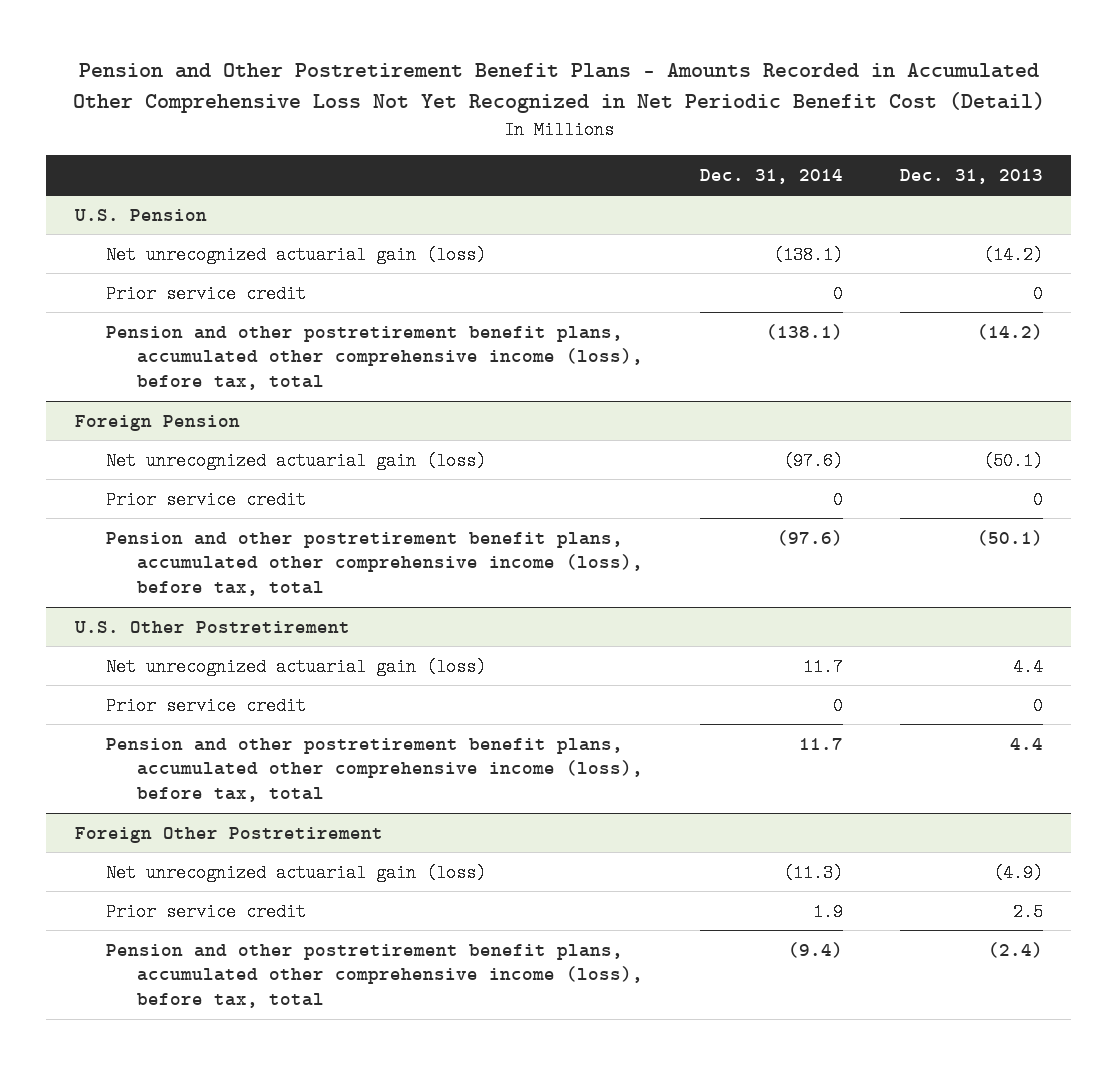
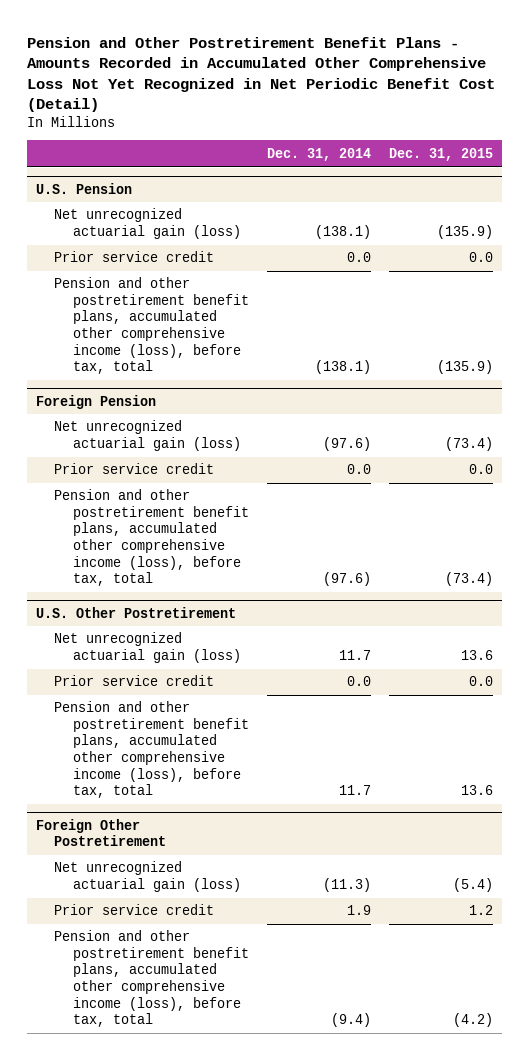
[899,168,1043,184] Dec. 31, 2013 -> none
none -> [389,147,494,161] Dec. 31, 2015
[832,284,843,303] 0 -> [347,252,372,263] 0.0
[832,490,843,509] 0 -> [347,464,372,475] 0.0
[832,696,843,715] 0 -> [347,676,372,687] 0.0

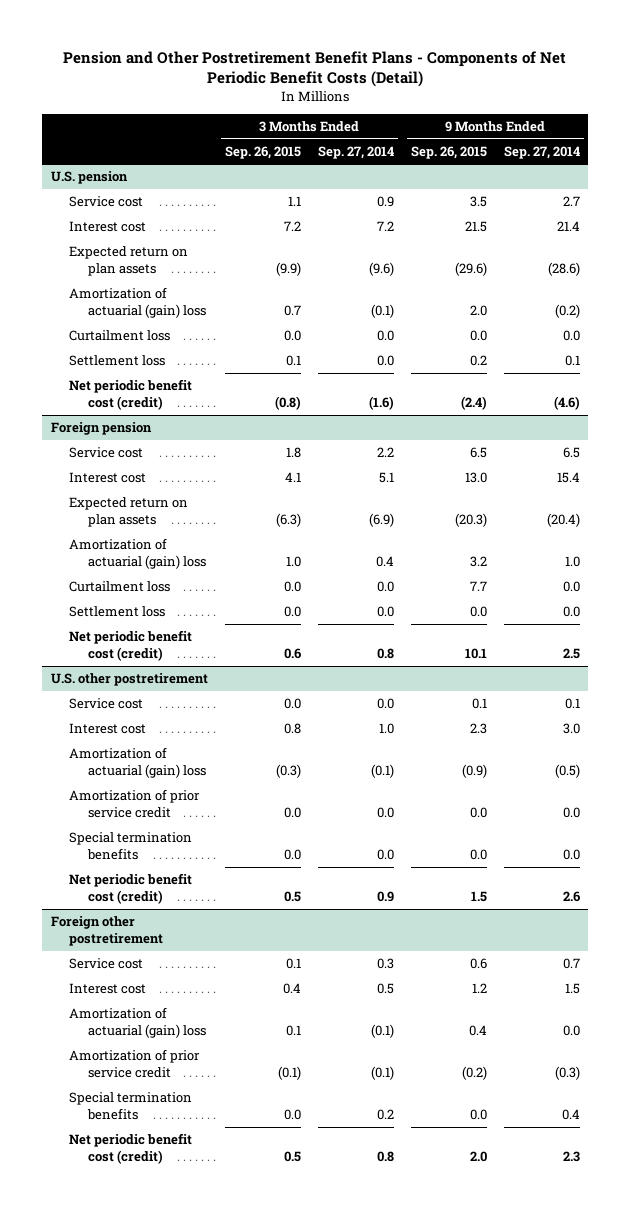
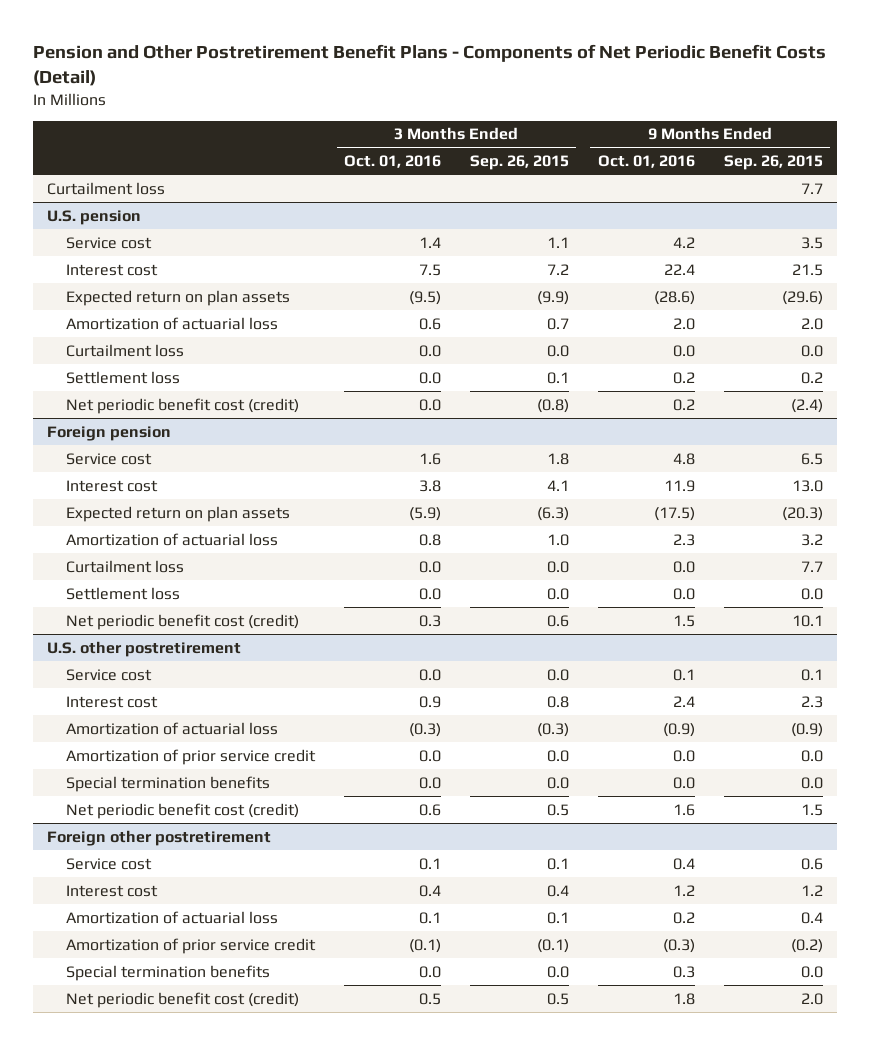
[317,145,394,159] Sep. 27, 2014 -> none
[503,145,580,159] Sep. 27, 2014 -> none
none -> [343,155,441,169] Oct. 01, 2016
none -> [597,155,695,169] Oct. 01, 2016
none -> [47,181,166,195] Curtailment loss
[69,287,206,318] Amortization of actuarial (gain) loss -> [66,316,279,330] Amortization of actuarial loss
[69,538,206,569] Amortization of actuarial (gain) loss -> [66,532,279,546] Amortization of actuarial loss
[69,747,206,778] Amortization of actuarial (gain) loss -> [66,721,279,735] Amortization of actuarial loss
[69,1007,206,1038] Amortization of actuarial (gain) loss -> [66,910,279,924] Amortization of actuarial loss

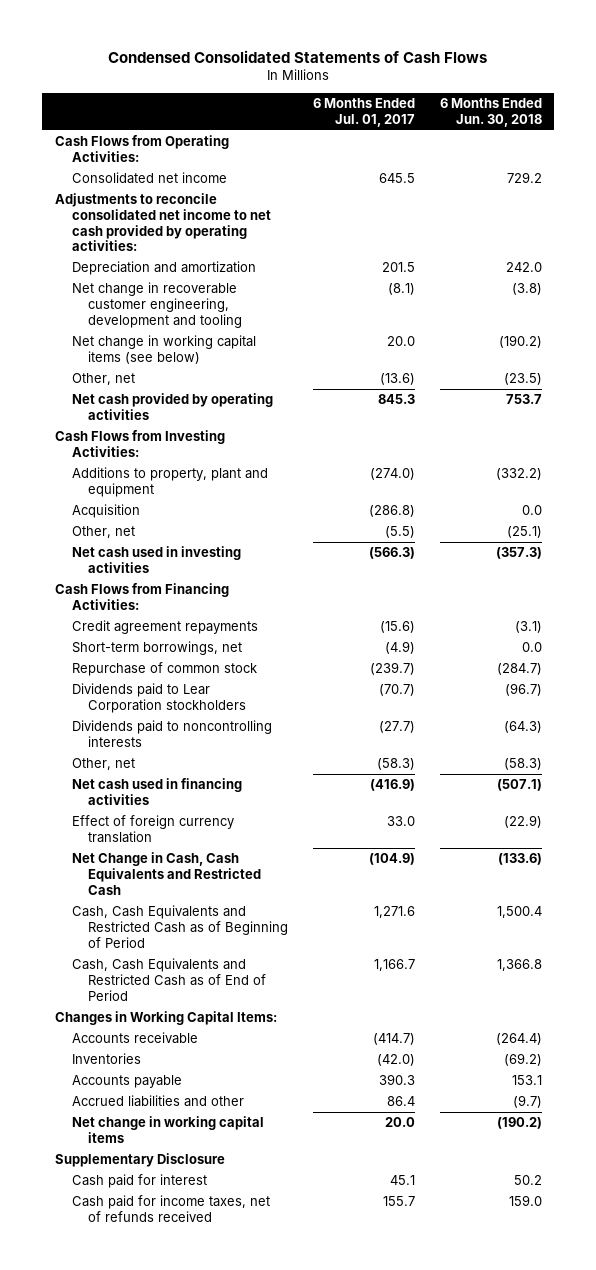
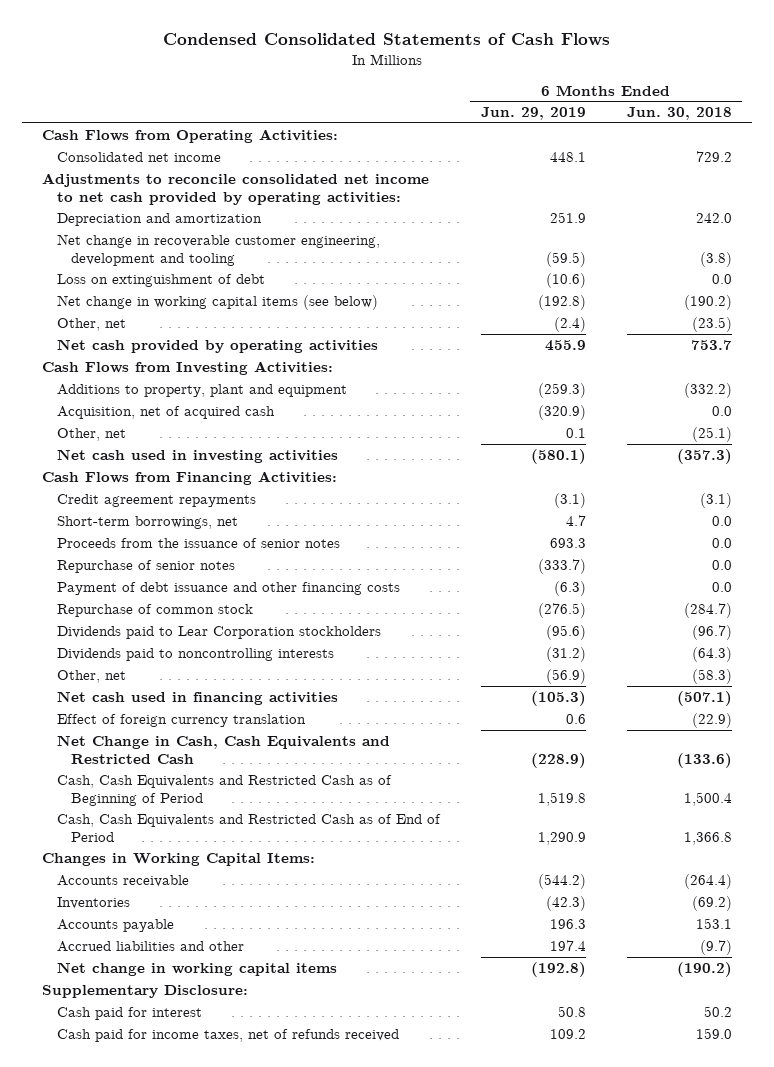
[313,98,416,128] 6 Months Ended Jul. 01, 2017 -> none
none -> [480,107,586,121] Jun. 29, 2019
none -> [56,273,265,287] Loss on extinguishment of debt
[71,504,140,519] Acquisition -> [56,405,275,419] Acquisition, net of acquired cash
none -> [56,537,340,548] Proceeds from the issuance of senior notes
none -> [56,559,235,573] Repurchase of senior notes
none -> [56,581,400,595] Payment of debt issuance and other financing costs
[54,1153,225,1168] Supplementary Disclosure -> [42,984,249,998] Supplementary Disclosure:

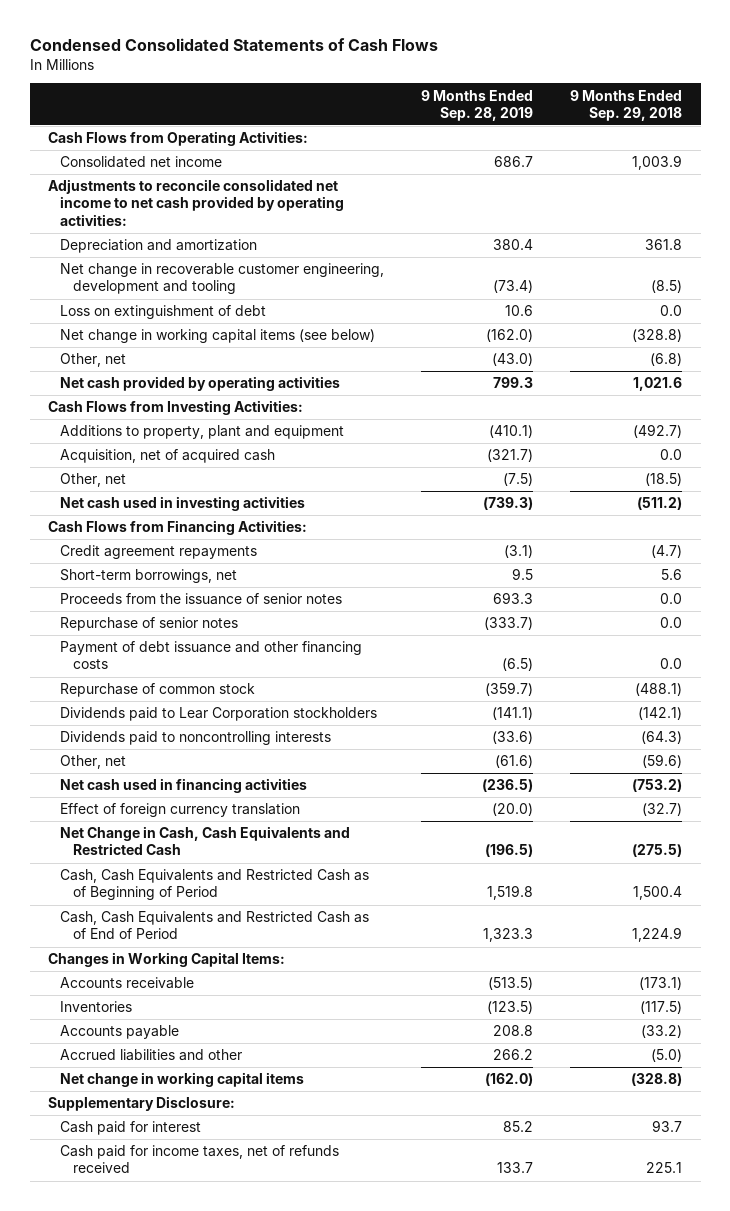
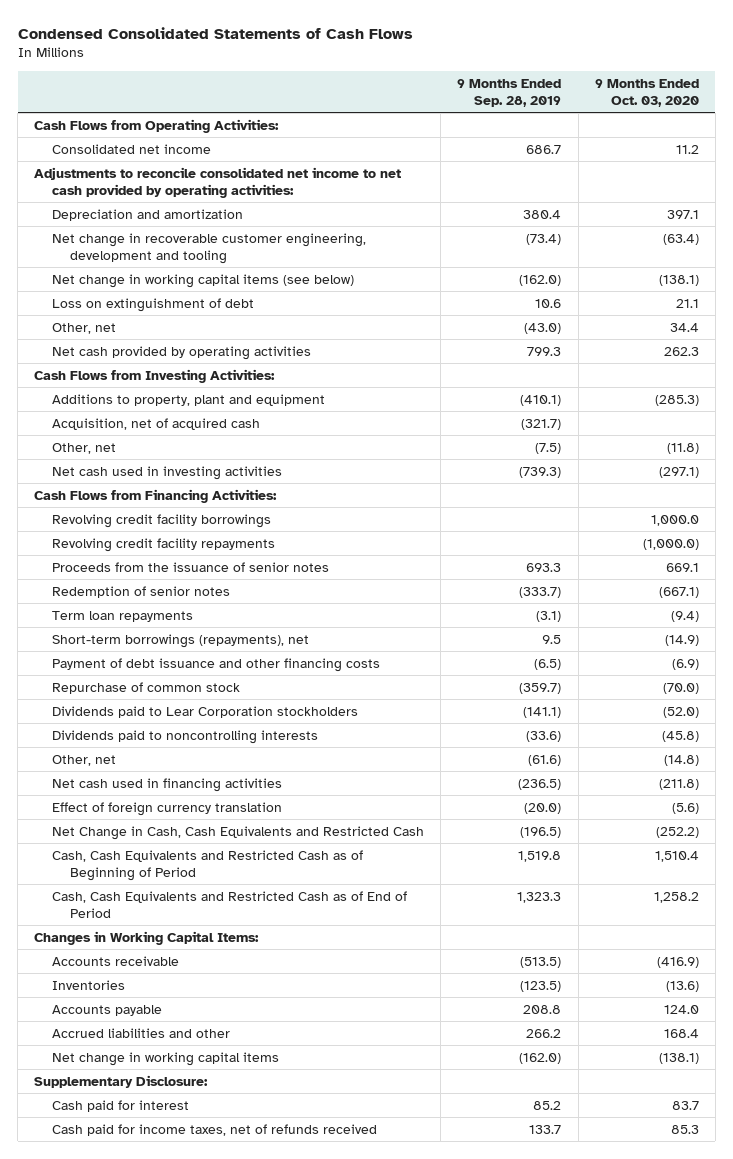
[570,89,683,121] 9 Months Ended Sep. 29, 2018 -> none
none -> [594,78,699,107] 9 Months Ended Oct. 03, 2020
[60,305,267,320] Loss on extinguishment of debt -> [52,297,255,312] Loss on extinguishment of debt
[60,545,258,560] Credit agreement repayments -> none
[60,569,238,584] Short-term borrowings, net -> none
none -> [52,513,272,528] Revolving credit facility borrowings
none -> [52,537,276,552] Revolving credit facility repayments
[60,617,239,632] Repurchase of senior notes -> [52,585,231,598] Redemption of senior notes
none -> [52,610,194,622] Term loan repayments
none -> [52,633,310,648] Short-term borrowings (repayments), net

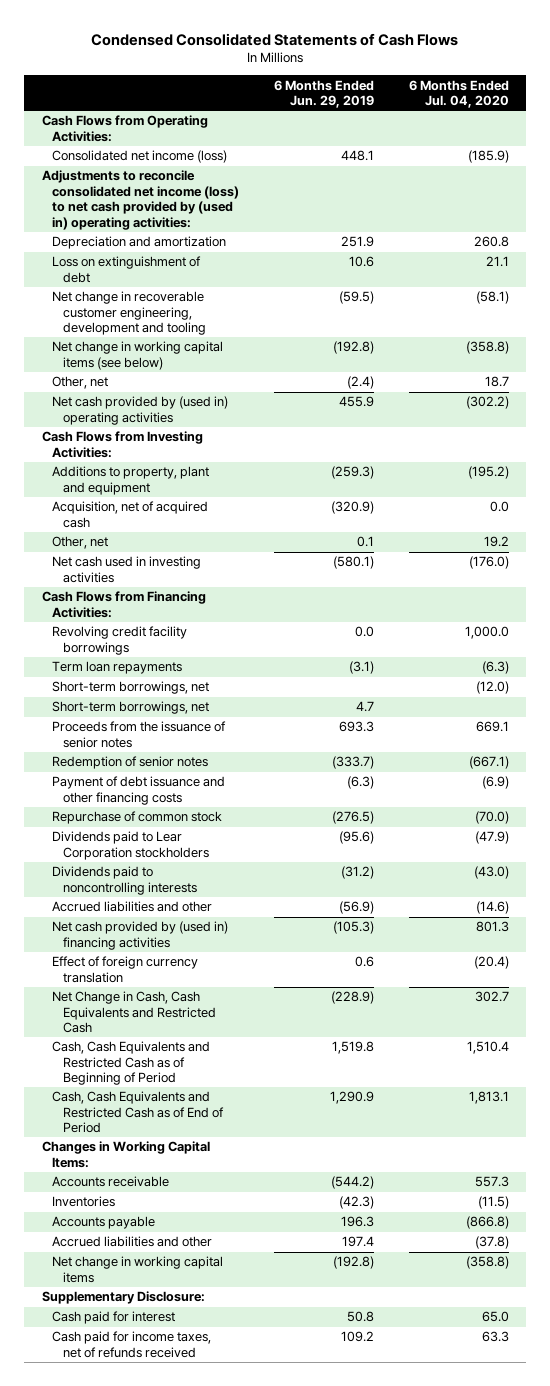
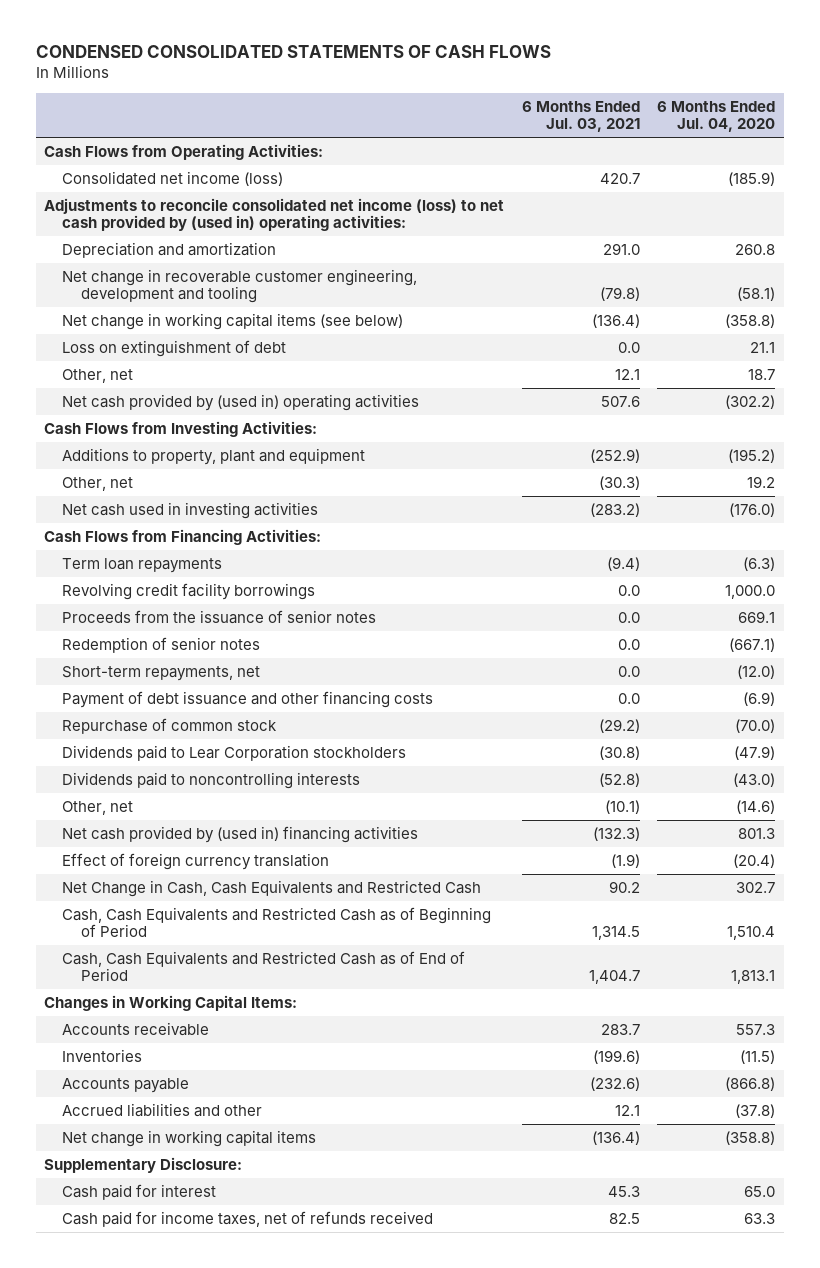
[91,32,459,46] Condensed Consolidated Statements of Cash Flows -> [35,45,551,59] CONDENSED CONSOLIDATED STATEMENTS OF CASH FLOWS
[273,79,374,109] 6 Months Ended Jun. 29, 2019 -> none
none -> [521,100,640,133] 6 Months Ended Jul. 03, 2021
[52,256,202,283] Loss on extinguishment of debt -> [62,339,287,357] Loss on extinguishment of debt
[52,501,209,528] Acquisition, net of acquired cash -> none
[52,681,210,695] Short-term borrowings, net -> none
[52,701,210,715] Short-term borrowings, net -> none
[52,626,188,655] Revolving credit facility borrowings -> [62,582,316,600] Revolving credit facility borrowings
none -> [62,665,261,681] Short-term repayments, net
[52,901,213,913] Accrued liabilities and other -> [62,800,134,815] Other, net

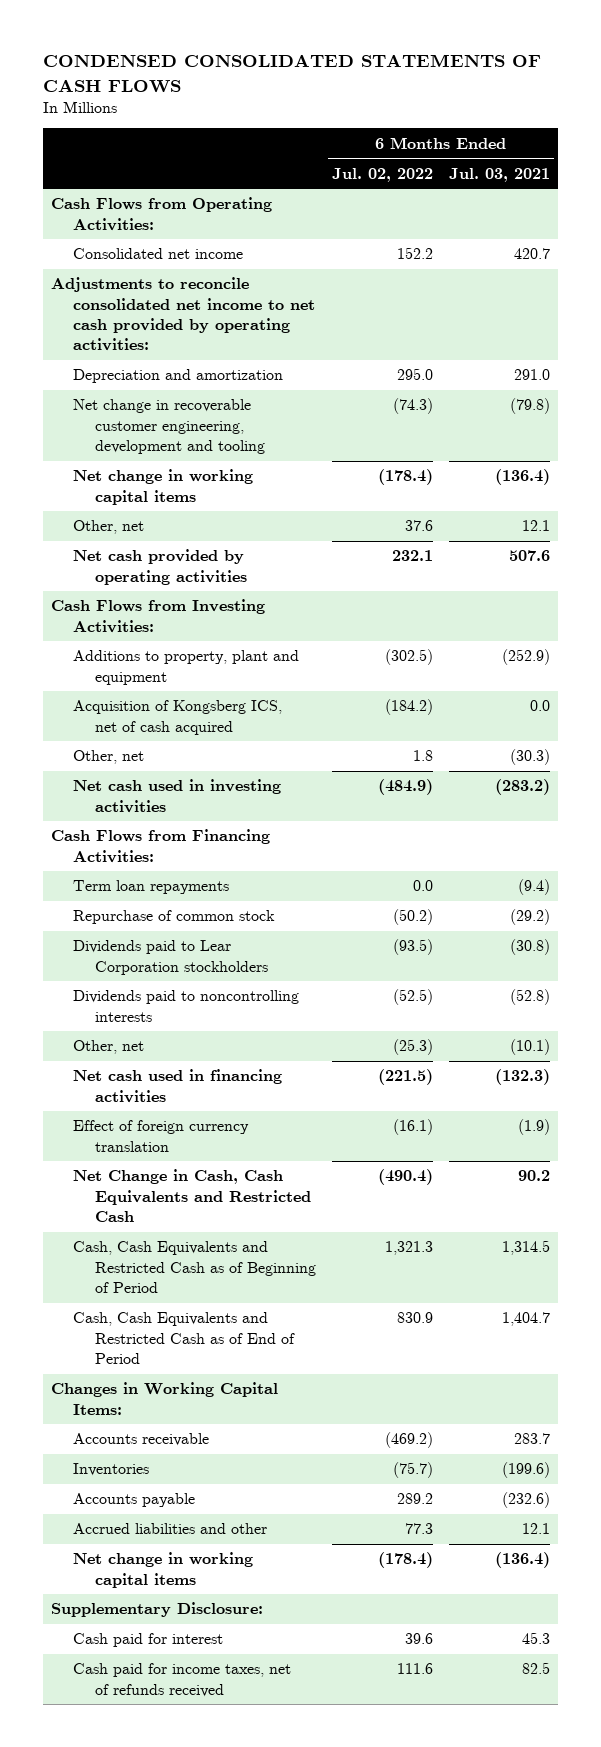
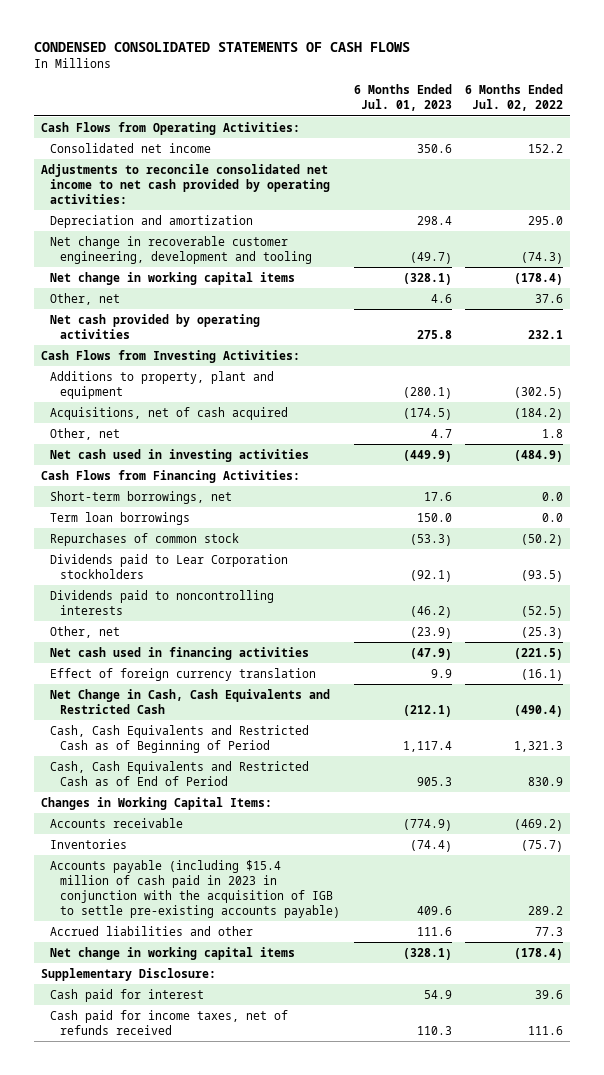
[449,167,551,182] Jul. 03, 2021 -> none
none -> [353,84,452,112] 6 Months Ended Jul. 01, 2023
[72,700,282,735] Acquisition of Kongsberg ICS, net of cash acquired -> [50,406,289,420] Acquisitions, net of cash acquired
none -> [50,490,233,504] Short-term borrowings, net
[72,880,229,895] Term loan repayments -> [50,511,191,525] Term loan borrowings
[72,910,275,925] Repurchase of common stock -> [50,532,240,546] Repurchases of common stock
[72,1493,195,1508] Accounts payable -> [50,859,340,918] Accounts payable (including $15.4 million of cash paid in 2023 in conjunction with the acquisition of IGB to settle pre-existing accounts payable)

